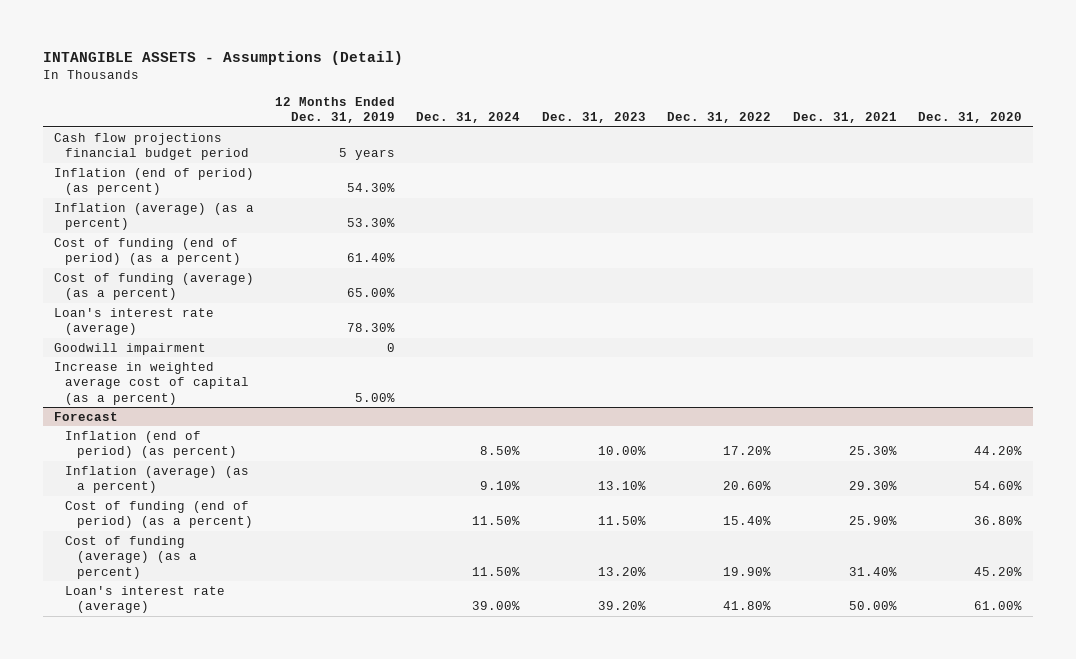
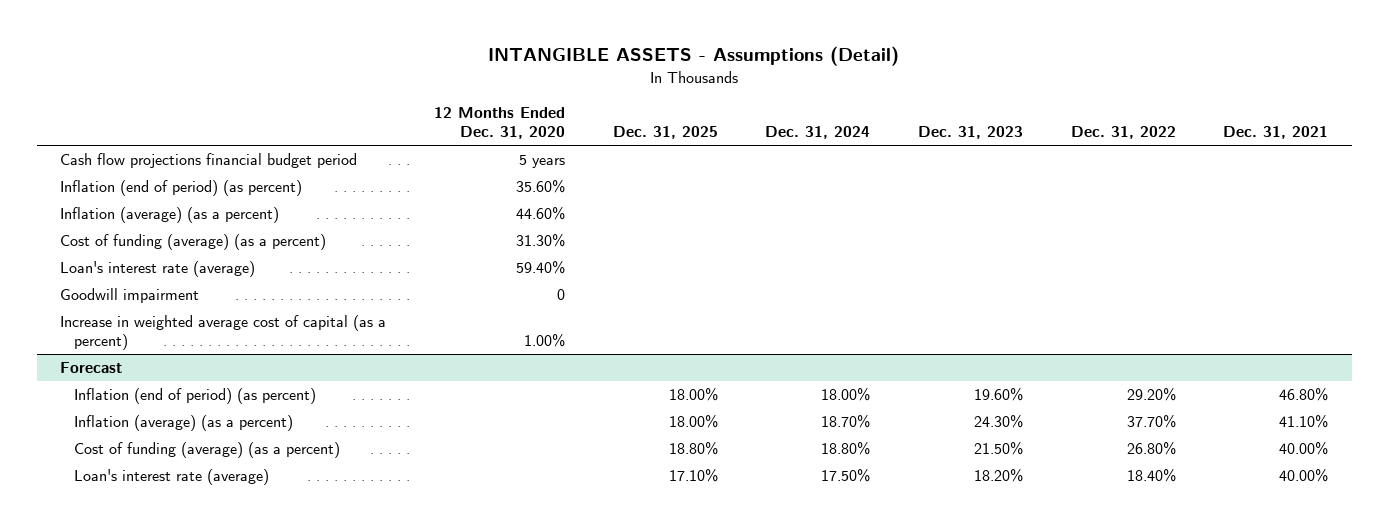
[275,96,396,124] 12 Months Ended Dec. 31, 2019 -> none
[918,112,1023,124] Dec. 31, 2020 -> none
none -> [433,107,565,140] 12 Months Ended Dec. 31, 2020
none -> [612,126,718,140] Dec. 31, 2025
[53,237,242,266] Cost of funding (end of period) (as a percent) -> none
[65,500,254,529] Cost of funding (end of period) (as a percent) -> none
[480,446,521,456] 8.50% -> [821,387,871,402] 18.00%
[597,446,646,456] 10.00% -> [973,387,1023,402] 19.60%
[723,446,772,456] 17.20% -> [1126,387,1176,402] 29.20%
[848,446,897,456] 25.30% -> [1279,387,1329,402] 46.80%
[480,481,521,491] 9.10% -> [821,414,871,429] 18.70%
[597,481,646,491] 13.10% -> [973,414,1023,429] 24.30%
[723,481,772,491] 20.60% -> [1126,414,1176,429] 37.70%
[848,481,897,491] 29.30% -> [1279,414,1329,429] 41.10%
[472,566,521,576] 11.50% -> [821,441,871,456] 18.80%
[597,566,646,576] 13.20% -> [973,441,1023,456] 21.50%
[723,566,772,576] 19.90% -> [1126,441,1176,456] 26.80%
[848,566,897,576] 31.40% -> [1279,441,1329,456] 40.00%
[472,601,521,611] 39.00% -> [821,468,871,483] 17.50%
[597,601,646,611] 39.20% -> [973,468,1023,483] 18.20%
[723,601,772,611] 41.80% -> [1126,468,1176,483] 18.40%
[848,601,897,611] 50.00% -> [1279,468,1329,483] 40.00%

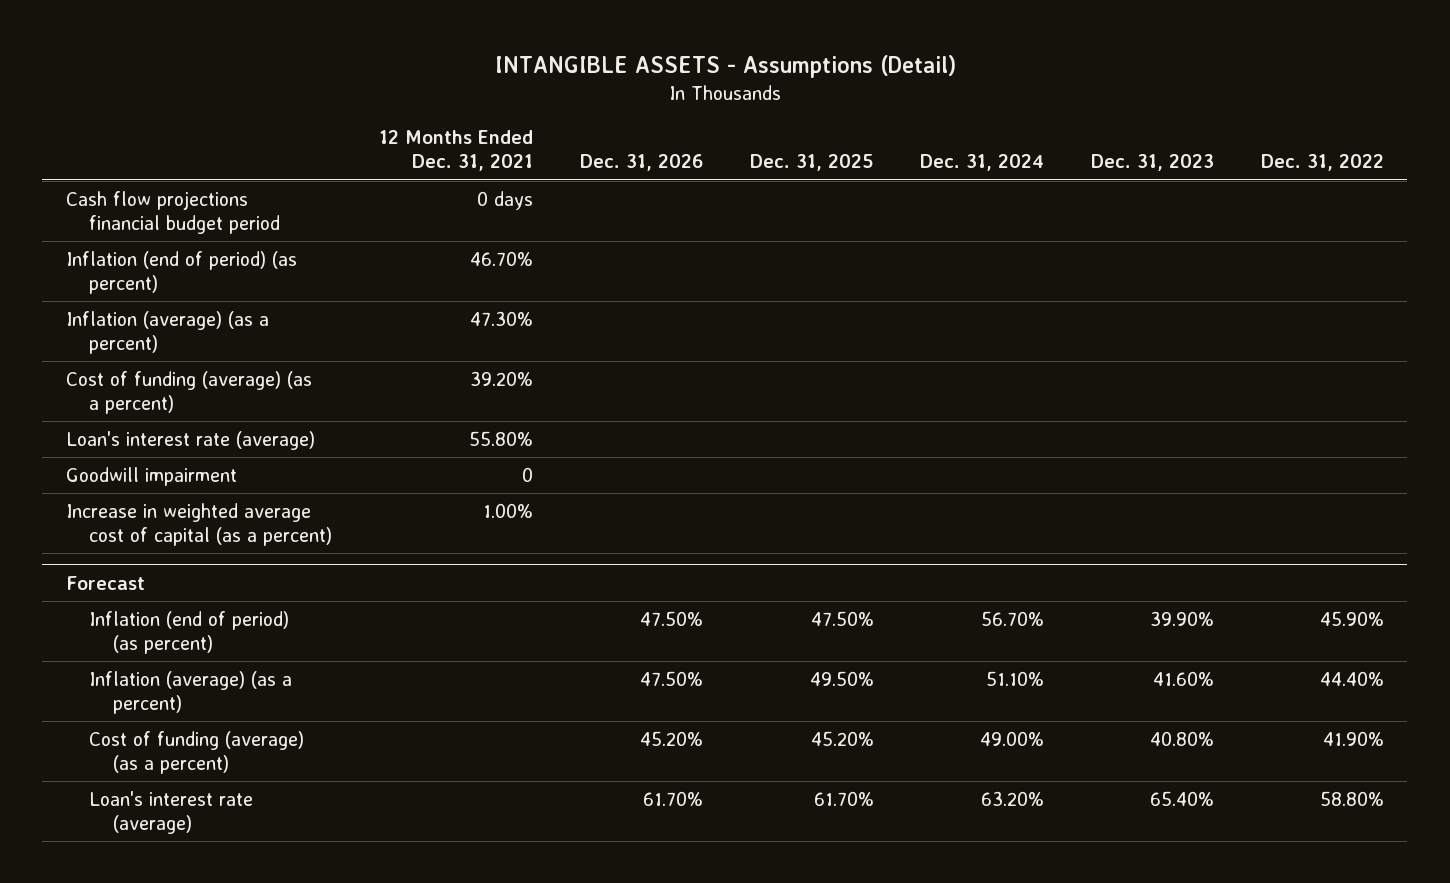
[433,107,565,140] 12 Months Ended Dec. 31, 2020 -> none
[1223,126,1329,140] Dec. 31, 2021 -> none
none -> [379,130,534,172] 12 Months Ended Dec. 31, 2021
none -> [579,154,703,172] Dec. 31, 2026
[668,387,718,402] 18.00% -> [810,610,874,626] 47.50%
[821,387,871,402] 18.00% -> [981,610,1045,626] 56.70%
[973,387,1023,402] 19.60% -> [1150,610,1215,626] 39.90%
[1126,387,1176,402] 29.20% -> [1319,610,1384,626] 45.90%
[668,414,718,429] 18.00% -> [809,670,874,686] 49.50%
[821,414,871,429] 18.70% -> [986,670,1045,686] 51.10%
[973,414,1023,429] 24.30% -> [1153,670,1215,686] 41.60%
[1126,414,1176,429] 37.70% -> [1319,670,1384,686] 44.40%
[668,441,718,456] 18.80% -> [810,730,874,746] 45.20%
[821,441,871,456] 18.80% -> [980,730,1045,746] 49.00%
[973,441,1023,456] 21.50% -> [1150,730,1215,746] 40.80%
[1126,441,1176,456] 26.80% -> [1322,730,1384,746] 41.90%
[668,468,718,483] 17.10% -> [813,790,874,806] 61.70%
[821,468,871,483] 17.50% -> [981,790,1045,806] 63.20%
[973,468,1023,483] 18.20% -> [1150,790,1215,806] 65.40%
[1126,468,1176,483] 18.40% -> [1319,790,1384,806] 58.80%

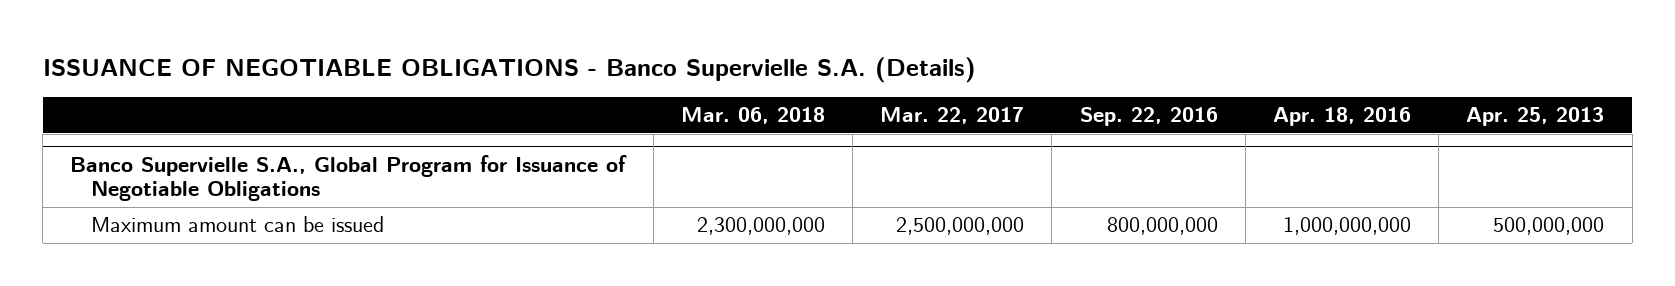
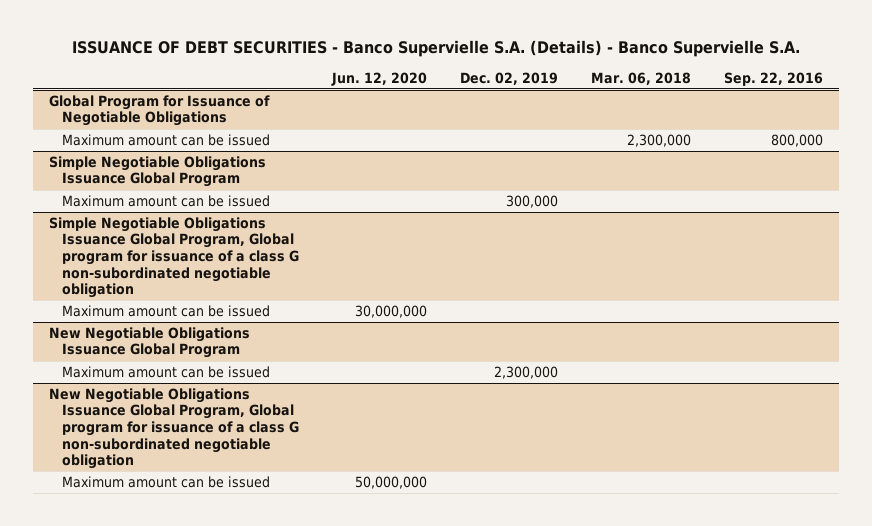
[42,56,976,83] ISSUANCE OF NEGOTIABLE OBLIGATIONS - Banco Supervielle S.A. (Details) -> [71,40,800,58] ISSUANCE OF DEBT SECURITIES - Banco Supervielle S.A. (Details) - Banco Supervielle S.A.
[880,107,1025,125] Mar. 22, 2017 -> none
[1272,107,1411,127] Apr. 18, 2016 -> none
[1466,107,1605,127] Apr. 25, 2013 -> none
none -> [330,71,427,86] Jun. 12, 2020
none -> [459,71,558,85] Dec. 02, 2019
[70,154,628,202] Banco Supervielle S.A., Global Program for Issuance of Negotiable Obligations -> [49,94,271,127] Global Program for Issuance of Negotiable Obligations
[696,217,825,236] 2,300,000,000 -> [626,133,691,147] 2,300,000
[1106,217,1218,236] 800,000,000 -> [770,133,823,147] 800,000
none -> [49,155,267,188] Simple Negotiable Obligations Issuance Global Program
none -> [61,194,270,207] Maximum amount can be issued
none -> [49,216,299,299] Simple Negotiable Obligations Issuance Global Program, Global program for issuance of a class G non-subordinated negotiable obligation
none -> [61,304,270,317] Maximum amount can be issued
none -> [49,326,251,359] New Negotiable Obligations Issuance Global Program
none -> [61,365,270,378] Maximum amount can be issued
none -> [49,387,299,470] New Negotiable Obligations Issuance Global Program, Global program for issuance of a class G non-subordinated negotiable obligation
none -> [61,475,270,488] Maximum amount can be issued

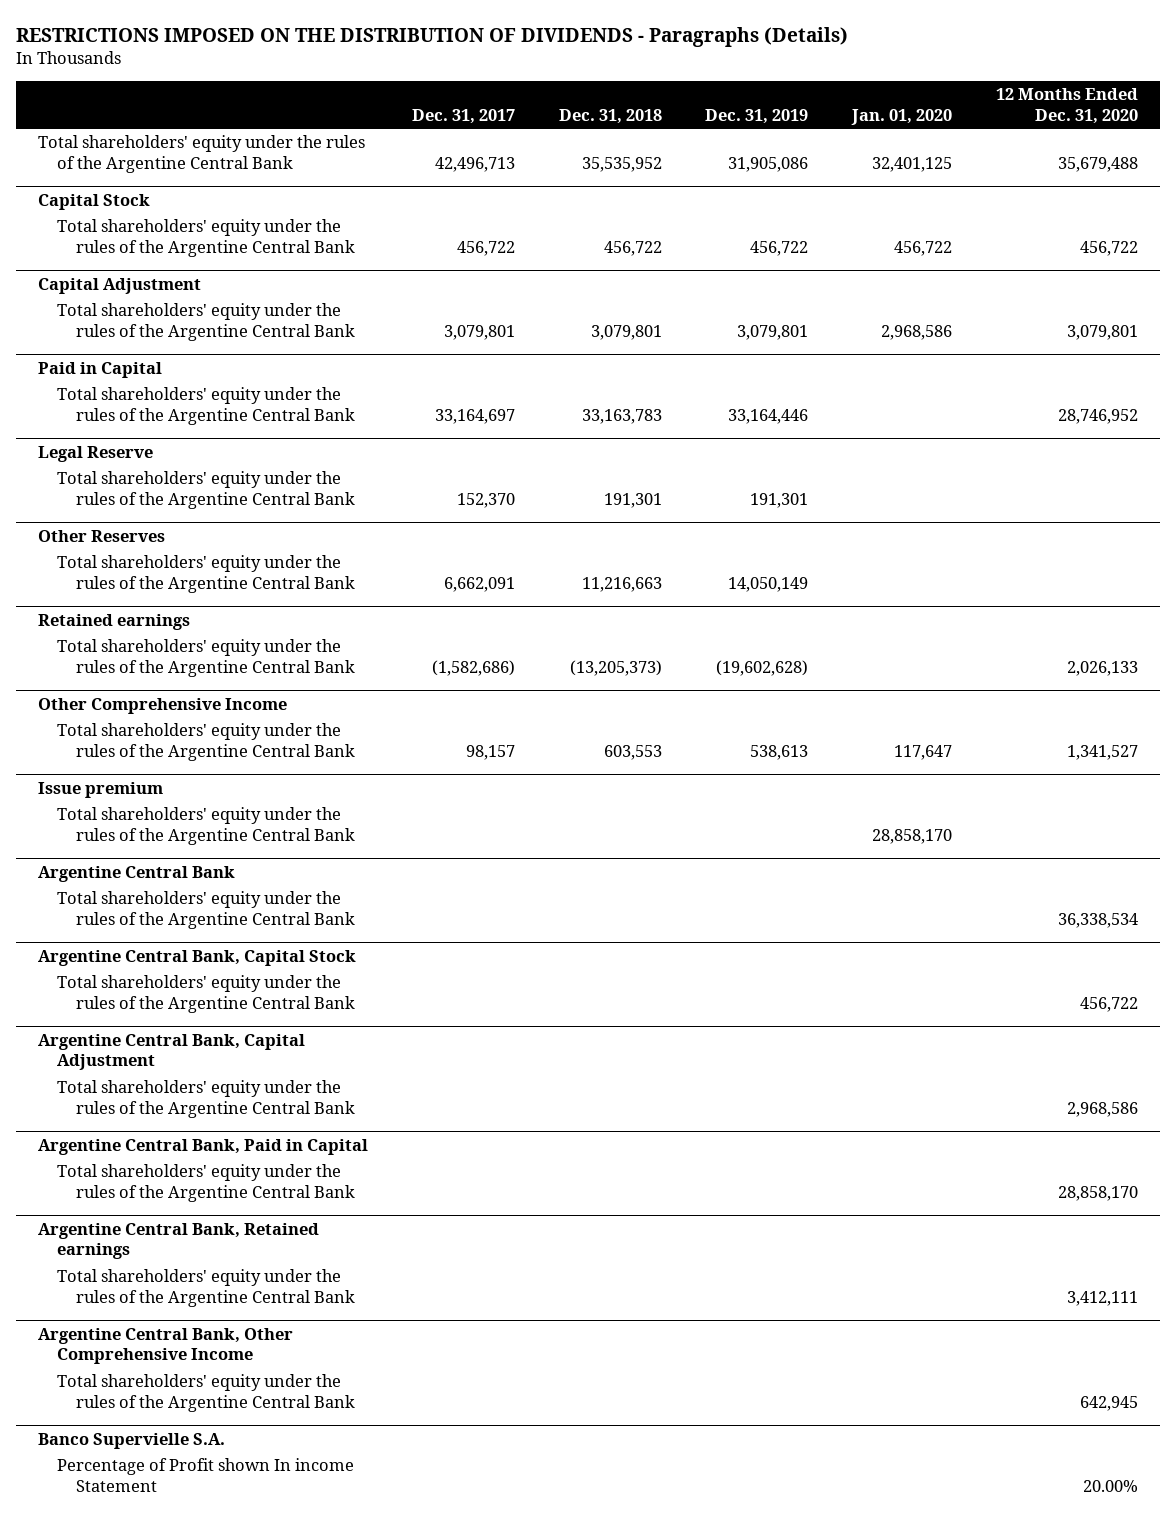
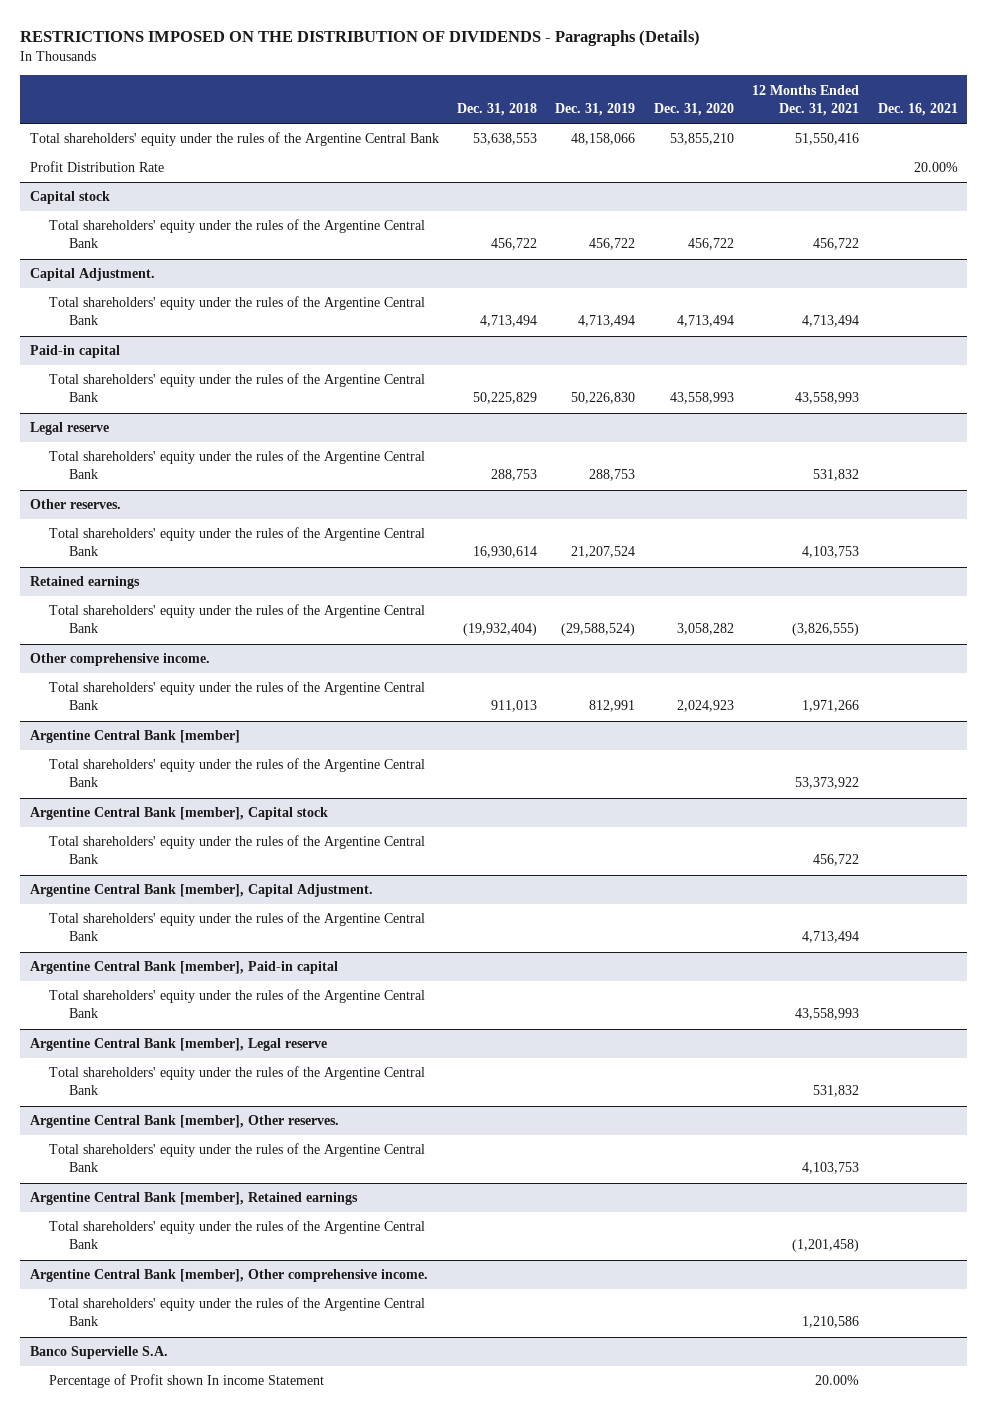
[411,108,515,124] Dec. 31, 2017 -> none
[851,108,953,125] Jan. 01, 2020 -> none
[995,88,1138,124] 12 Months Ended Dec. 31, 2020 -> none
none -> [653,102,734,116] Dec. 31, 2020
none -> [752,84,860,116] 12 Months Ended Dec. 31, 2021
none -> [877,102,958,116] Dec. 16, 2021
[581,156,662,172] 35,535,952 -> [472,133,537,146] 53,638,553
[728,156,809,172] 31,905,086 -> [571,133,636,146] 48,158,066
none -> [29,161,164,173] Profit Distribution Rate
[38,193,151,210] Capital Stock -> [29,191,110,205] Capital stock
[38,277,202,294] Capital Adjustment -> [29,268,155,282] Capital Adjustment.
[590,324,662,340] 3,079,801 -> [479,315,537,328] 4,713,494
[737,324,809,340] 3,079,801 -> [578,315,636,328] 4,713,494
[38,361,163,378] Paid in Capital -> [29,345,120,359] Paid-in capital
[581,408,662,424] 33,163,783 -> [472,392,537,405] 50,225,829
[728,408,809,424] 33,164,446 -> [571,392,636,405] 50,226,830
[38,445,154,462] Legal Reserve -> [29,422,109,436] Legal reserve
[603,492,662,508] 191,301 -> [490,469,537,482] 288,753
[750,492,809,508] 191,301 -> [589,469,636,482] 288,753
[38,529,166,542] Other Reserves -> [29,499,121,510] Other reserves.
[581,576,662,592] 11,216,663 -> [472,546,537,559] 16,930,614
[728,576,809,592] 14,050,149 -> [571,546,636,559] 21,207,524
[38,781,164,798] Issue premium -> none
[57,807,356,845] Total shareholders' equity under the rules of the Argentine Central Bank -> none
[569,659,662,676] (13,205,373) -> [462,623,537,637] (19,932,404)
[716,659,809,676] (19,602,628) -> [561,623,636,637] (29,588,524)
[38,697,288,714] Other Comprehensive Income -> [29,653,210,667] Other comprehensive income.
[603,744,662,760] 603,553 -> [490,700,537,713] 911,013
[750,744,809,760] 538,613 -> [589,700,636,713] 812,991
[38,865,236,882] Argentine Central Bank -> [29,730,240,744] Argentine Central Bank [member]
[38,949,357,966] Argentine Central Bank, Capital Stock -> [29,807,328,821] Argentine Central Bank [member], Capital stock
[38,1033,306,1071] Argentine Central Bank, Capital Adjustment -> [29,884,373,898] Argentine Central Bank [member], Capital Adjustment.
[38,1138,369,1155] Argentine Central Bank, Paid in Capital -> [29,961,338,975] Argentine Central Bank [member], Paid-in capital
none -> [29,1038,327,1052] Argentine Central Bank [member], Legal reserve
none -> [49,1066,426,1096] Total shareholders' equity under the rules of the Argentine Central Bank
none -> [29,1115,339,1129] Argentine Central Bank [member], Other reserves.
none -> [49,1143,426,1173] Total shareholders' equity under the rules of the Argentine Central Bank
[38,1222,320,1260] Argentine Central Bank, Retained earnings -> [29,1192,358,1206] Argentine Central Bank [member], Retained earnings
[38,1327,294,1365] Argentine Central Bank, Other Comprehensive Income -> [29,1269,428,1283] Argentine Central Bank [member], Other comprehensive income.

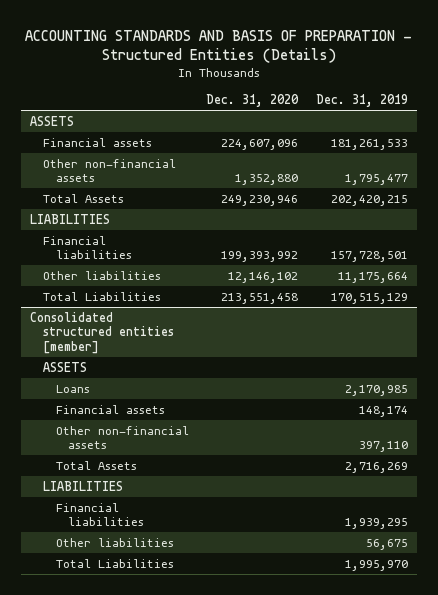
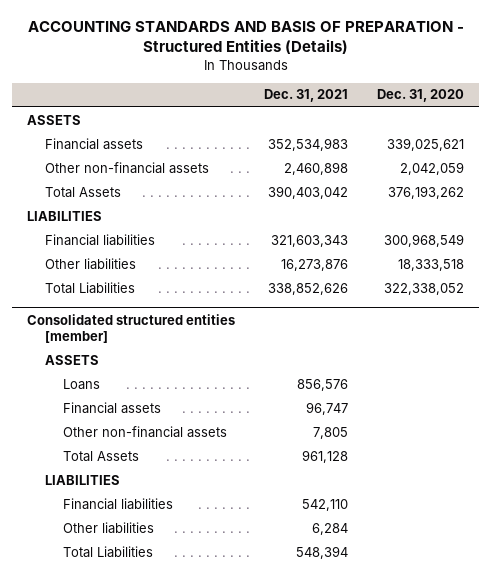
[316,94,409,108] Dec. 31, 2019 -> none
none -> [264,89,349,103] Dec. 31, 2021
[221,138,299,150] 224,607,096 -> [387,137,465,151] 339,025,621
[235,174,299,186] 1,352,880 -> [400,161,465,175] 2,042,059
[221,194,299,206] 249,230,946 -> [388,185,465,199] 376,193,262
[221,251,299,263] 199,393,992 -> [384,233,465,247] 300,968,549
[228,271,299,283] 12,146,102 -> [398,258,465,271] 18,333,518
[221,292,299,304] 213,551,458 -> [384,282,465,295] 322,338,052

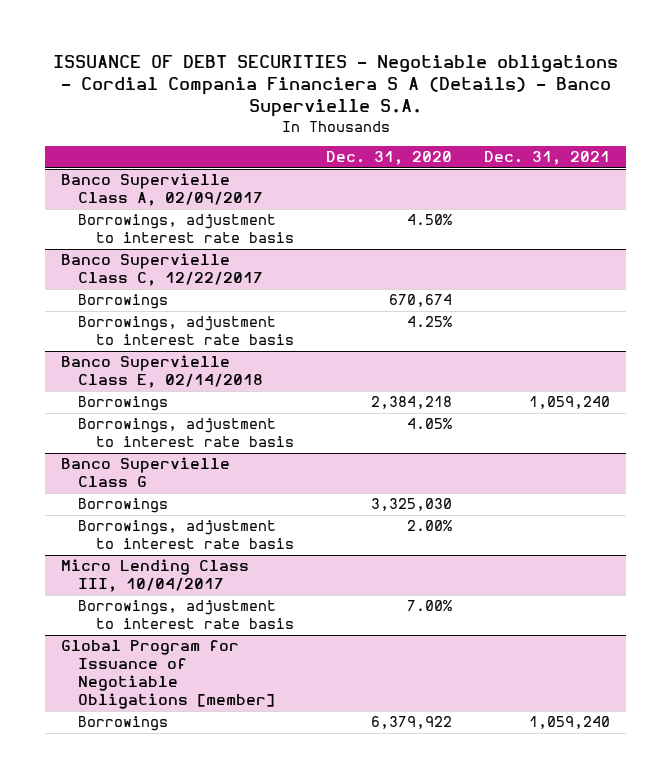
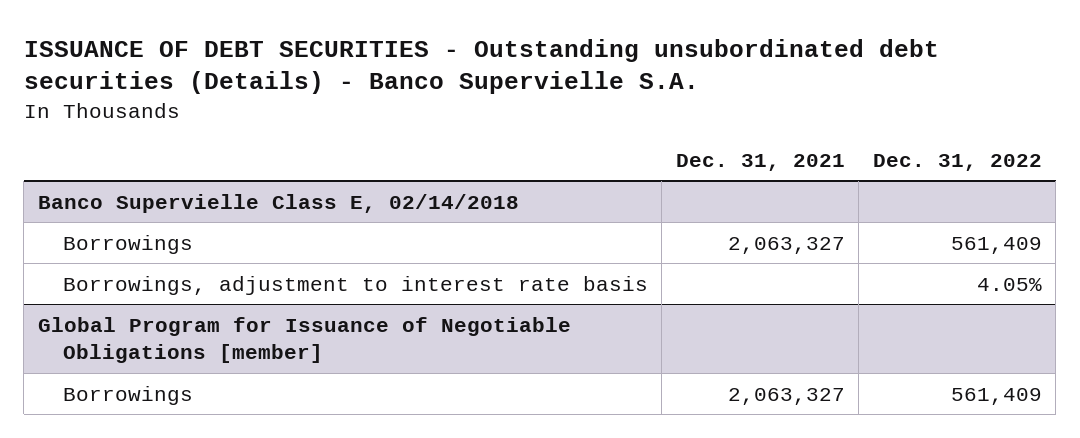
[52,54,618,118] ISSUANCE OF DEBT SECURITIES - Negotiable obligations - Cordial Compania Financiera S A (Details) - Banco Supervielle S.A. -> [23,38,939,95] ISSUANCE OF DEBT SECURITIES - Outstanding unsubordinated debt securities (Details) - Banco Supervielle S.A.
[325,151,452,166] Dec. 31, 2020 -> none
none -> [872,153,1042,171] Dec. 31, 2022
[61,173,264,207] Banco Supervielle Class A, 02/09/2017 -> none
[78,214,294,244] Borrowings, adjustment to interest rate basis -> none
[61,253,264,287] Banco Supervielle Class C, 12/22/2017 -> none
[78,294,169,310] Borrowings -> none
[78,316,294,346] Borrowings, adjustment to interest rate basis -> none
[528,396,610,410] 1,059,240 -> [727,236,845,254] 2,063,327
[61,457,231,488] Banco Supervielle Class G -> none
[78,498,169,514] Borrowings -> none
[78,520,294,550] Borrowings, adjustment to interest rate basis -> none
[61,559,250,593] Micro Lending Class III, 10/04/2017 -> none
[78,600,294,630] Borrowings, adjustment to interest rate basis -> none
[528,716,610,730] 1,059,240 -> [727,387,845,405] 2,063,327

